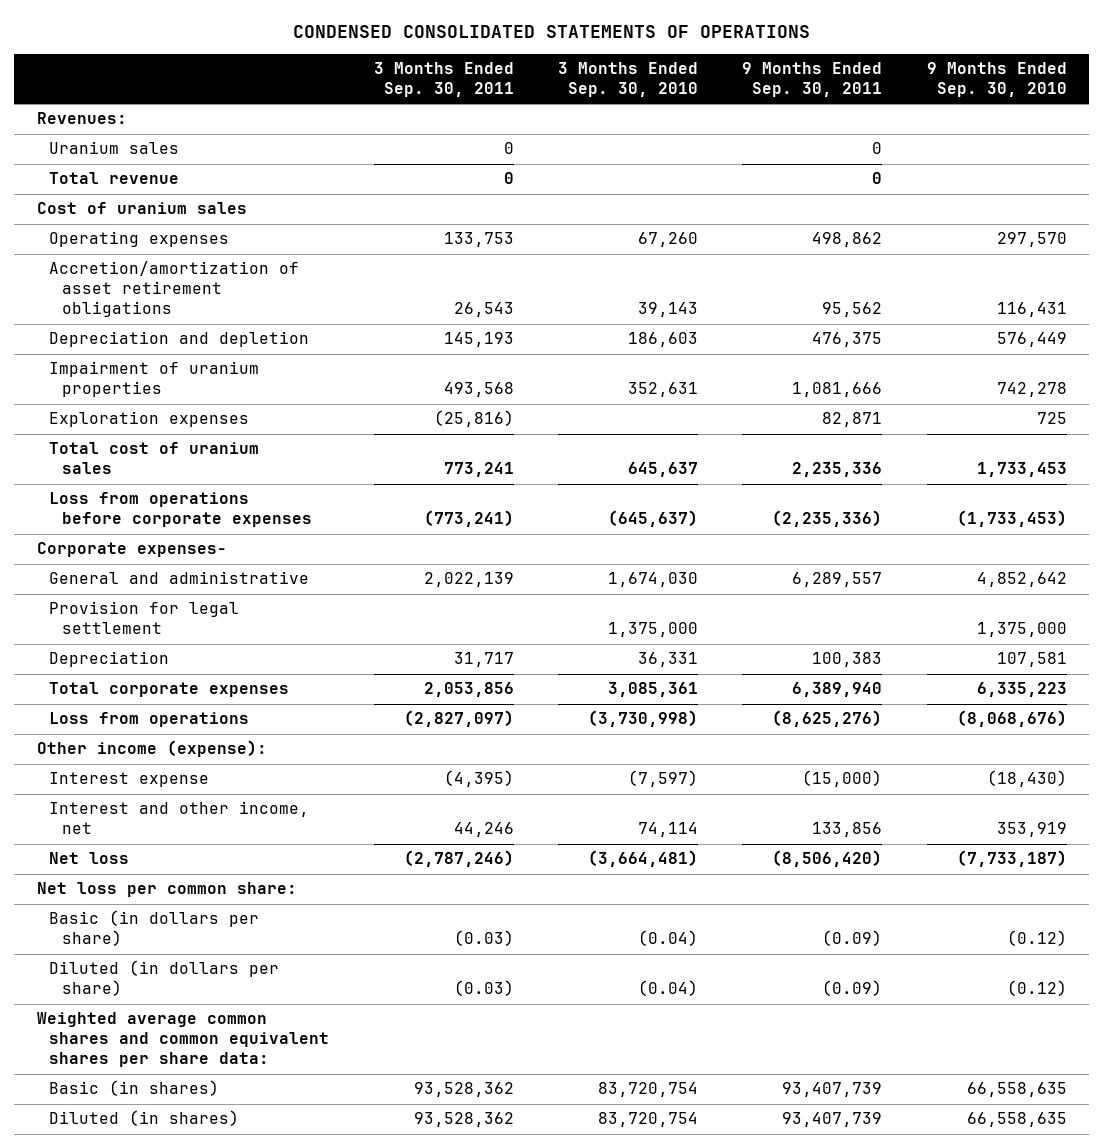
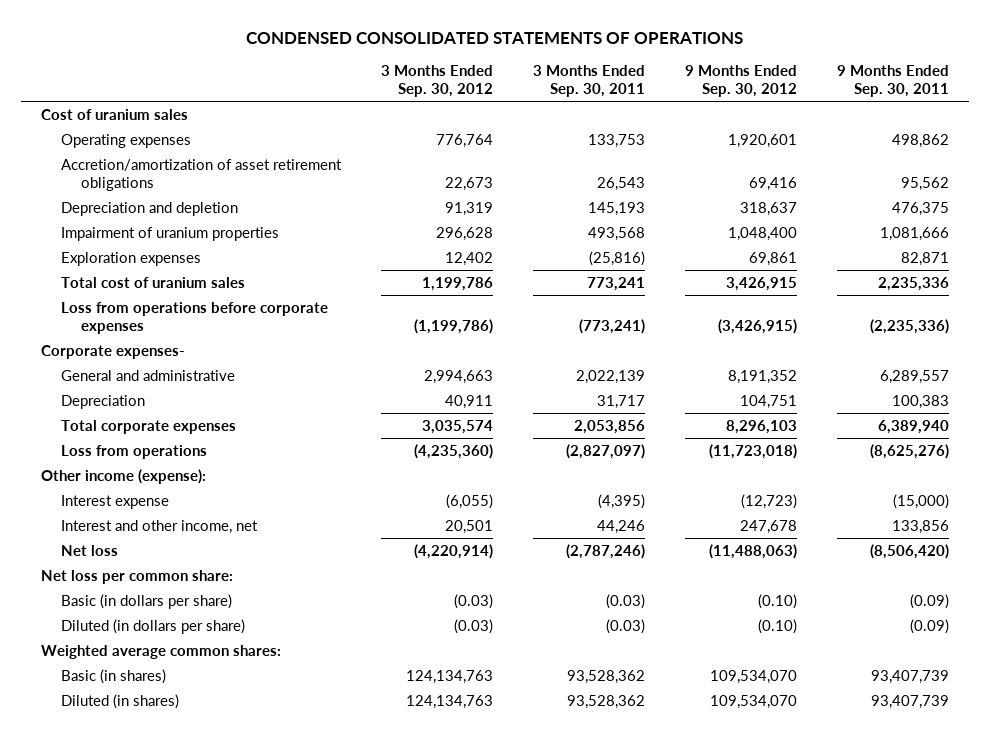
[558,62,699,98] 3 Months Ended Sep. 30, 2010 -> none
[926,62,1067,98] 9 Months Ended Sep. 30, 2010 -> none
none -> [380,65,493,98] 3 Months Ended Sep. 30, 2012
none -> [684,65,797,98] 9 Months Ended Sep. 30, 2012
[36,112,127,125] Revenues: -> none
[49,141,180,155] Uranium sales -> none
[49,172,180,185] Total revenue -> none
[49,601,240,635] Provision for legal settlement -> none
[36,1012,330,1068] Weighted average common shares and common equivalent shares per share data: -> [40,644,281,659] Weighted average common shares:

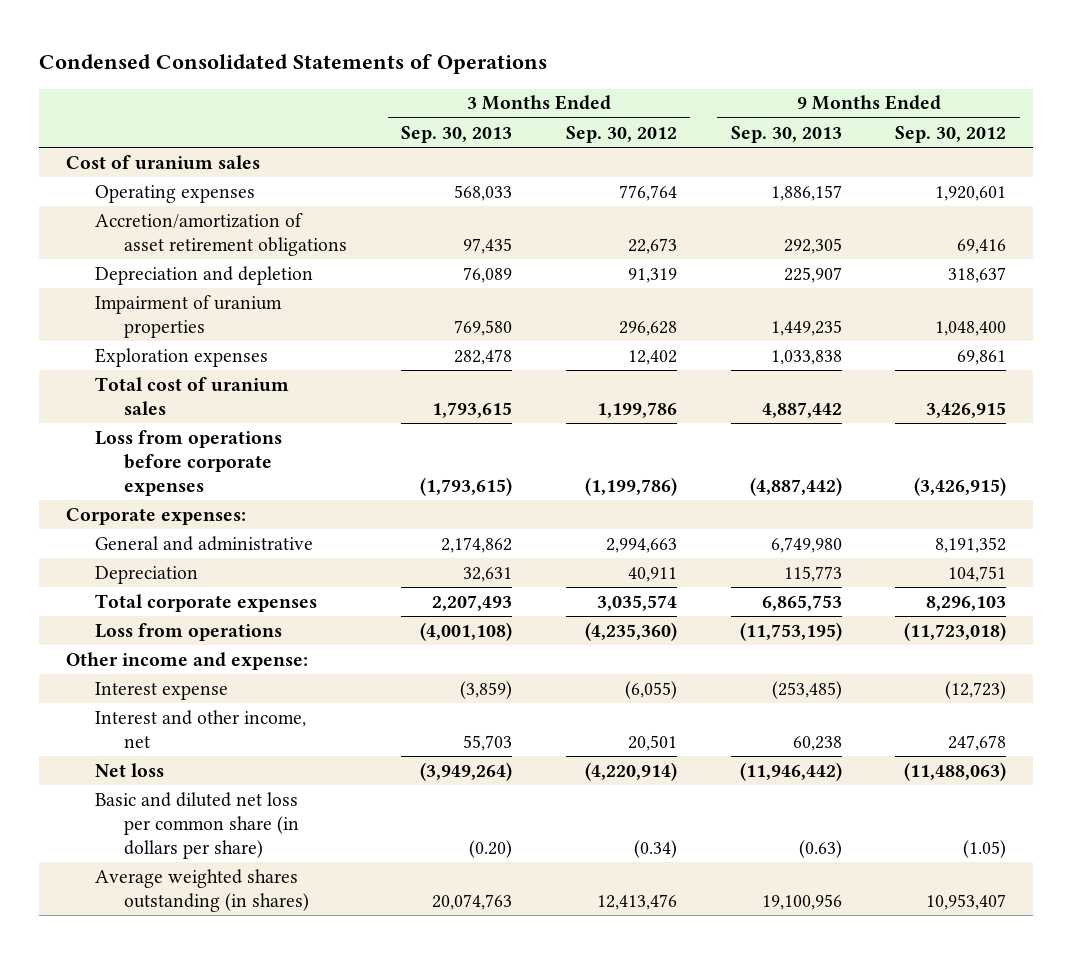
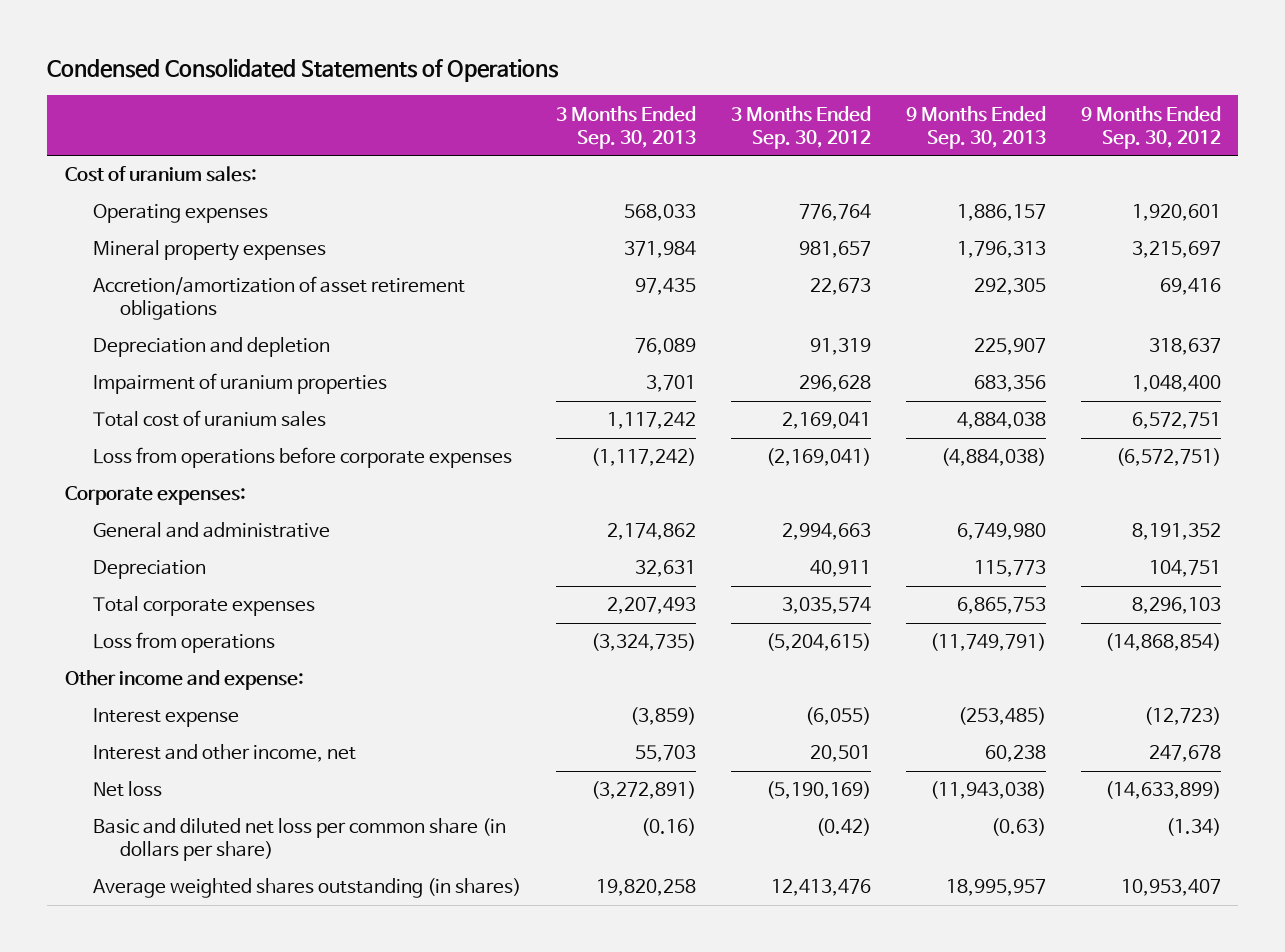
[66,154,261,170] Cost of uranium sales -> [64,166,257,183] Cost of uranium sales:
none -> [92,240,326,262] Mineral property expenses
[95,347,269,367] Exploration expenses -> none
[454,319,513,336] 769,580 -> [645,375,696,393] 3,701
[770,319,842,336] 1,449,235 -> [973,375,1046,393] 683,356
[432,401,513,418] 1,793,615 -> [606,412,696,430] 1,117,242
[596,401,677,418] 1,199,786 -> [781,412,871,430] 2,169,041
[761,401,842,418] 4,887,442 -> [956,412,1046,430] 4,884,038
[926,401,1007,418] 3,426,915 -> [1131,412,1221,430] 6,572,751
[420,476,513,496] (1,793,615) -> [590,448,696,467] (1,117,242)
[584,476,677,496] (1,199,786) -> [765,448,871,467] (2,169,041)
[749,476,842,496] (4,887,442) -> [940,448,1046,467] (4,884,038)
[914,476,1007,496] (3,426,915) -> [1115,448,1221,467] (6,572,751)
[420,621,513,641] (4,001,108) -> [590,633,696,652] (3,324,735)
[584,621,677,641] (4,235,360) -> [765,633,871,652] (5,204,615)
[739,621,842,641] (11,753,195) -> [929,633,1046,652] (11,749,791)
[904,621,1007,641] (11,723,018) -> [1104,633,1221,652] (14,868,854)
[420,761,513,781] (3,949,264) -> [590,781,696,800] (3,272,891)
[584,761,677,781] (4,220,914) -> [765,781,871,800] (5,190,169)
[739,761,842,781] (11,946,442) -> [929,781,1046,800] (11,943,038)
[904,761,1007,781] (11,488,063) -> [1104,781,1221,800] (14,633,899)
[469,839,513,858] (0.20) -> [640,818,696,837] (0.16)
[633,839,677,858] (0.34) -> [815,818,871,837] (0.42)
[963,839,1007,858] (1.05) -> [1165,818,1221,837] (1.34)
[432,893,513,910] 20,074,763 -> [595,879,696,897] 19,820,258
[761,893,842,910] 19,100,956 -> [945,879,1046,897] 18,995,957

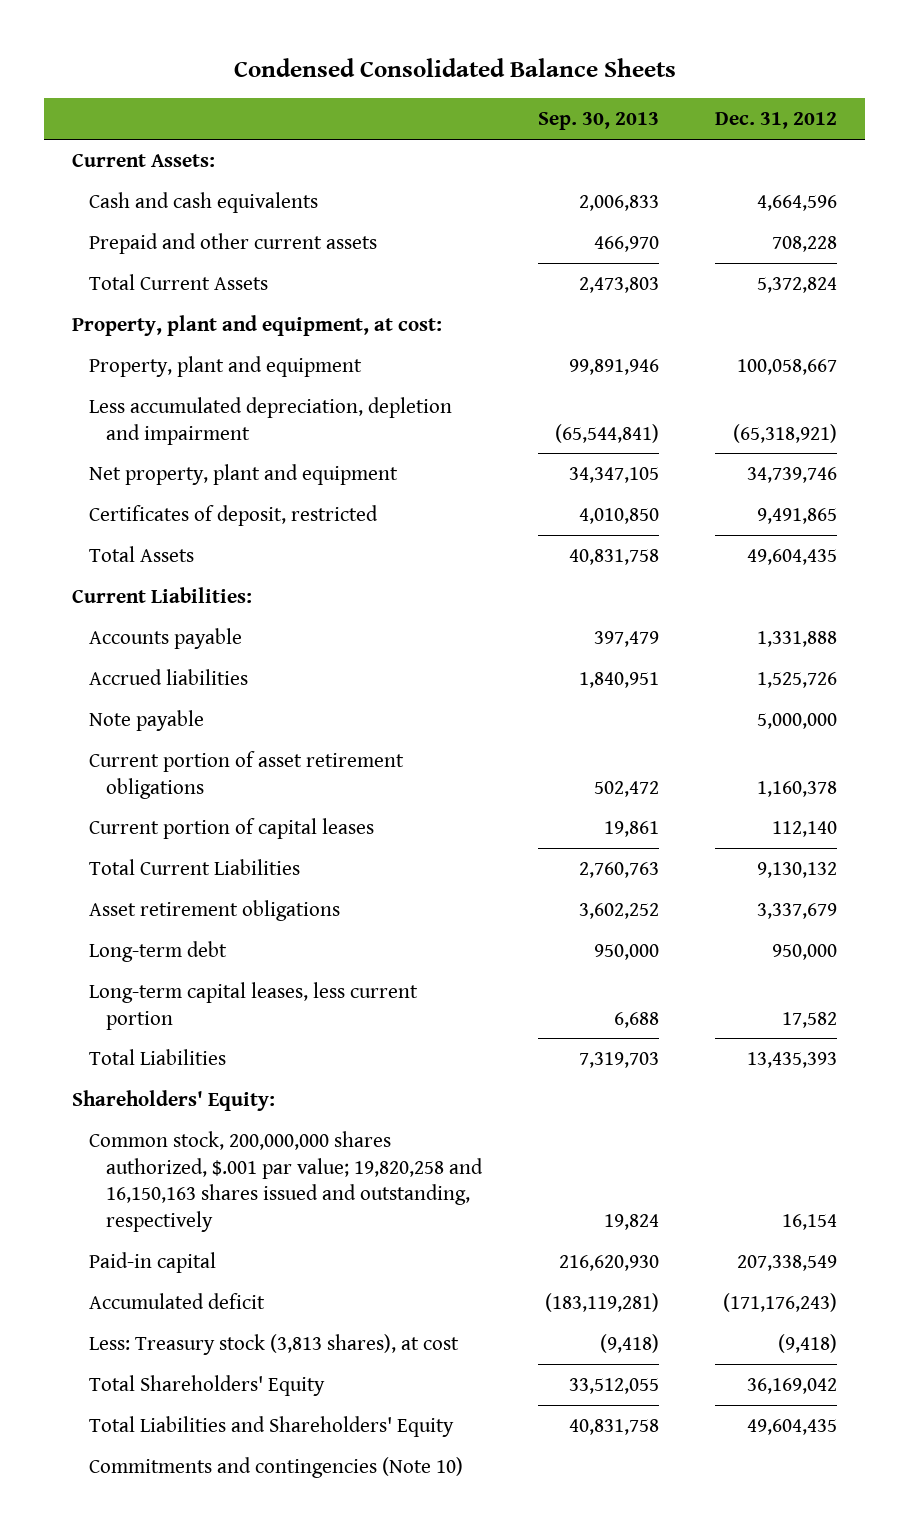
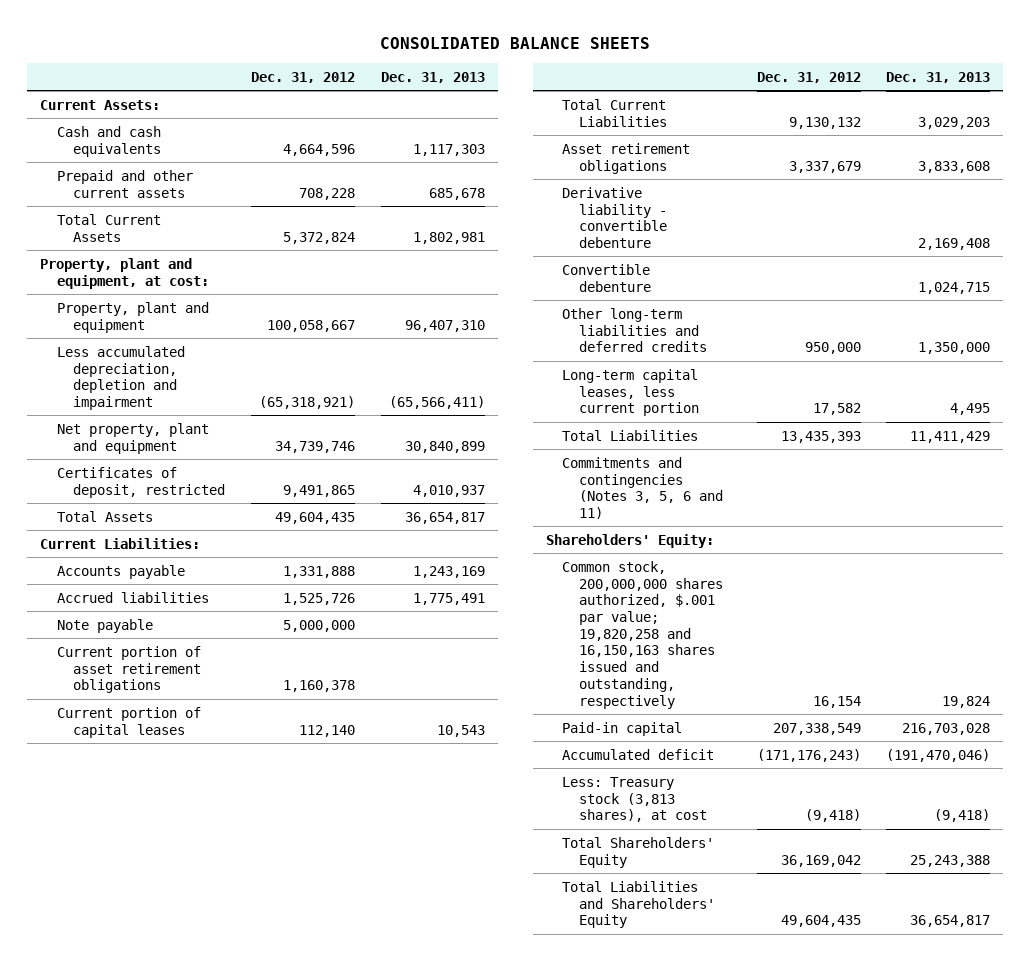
[233,58,676,78] Condensed Consolidated Balance Sheets -> [380,36,651,49] CONSOLIDATED BALANCE SHEETS
[537,112,659,131] Sep. 30, 2013 -> none
none -> [380,71,485,83] Dec. 31, 2013
[89,940,228,962] Long-term debt -> none
none -> [562,186,668,248] Derivative liability - convertible debenture
none -> [562,263,652,292] Convertible debenture
none -> [562,307,708,353] Other long-term liabilities and deferred credits
none -> [562,456,724,519] Commitments and contingencies (Notes 3, 5, 6 and 11)
[89,1456,464,1478] Commitments and contingencies (Note 10) -> none

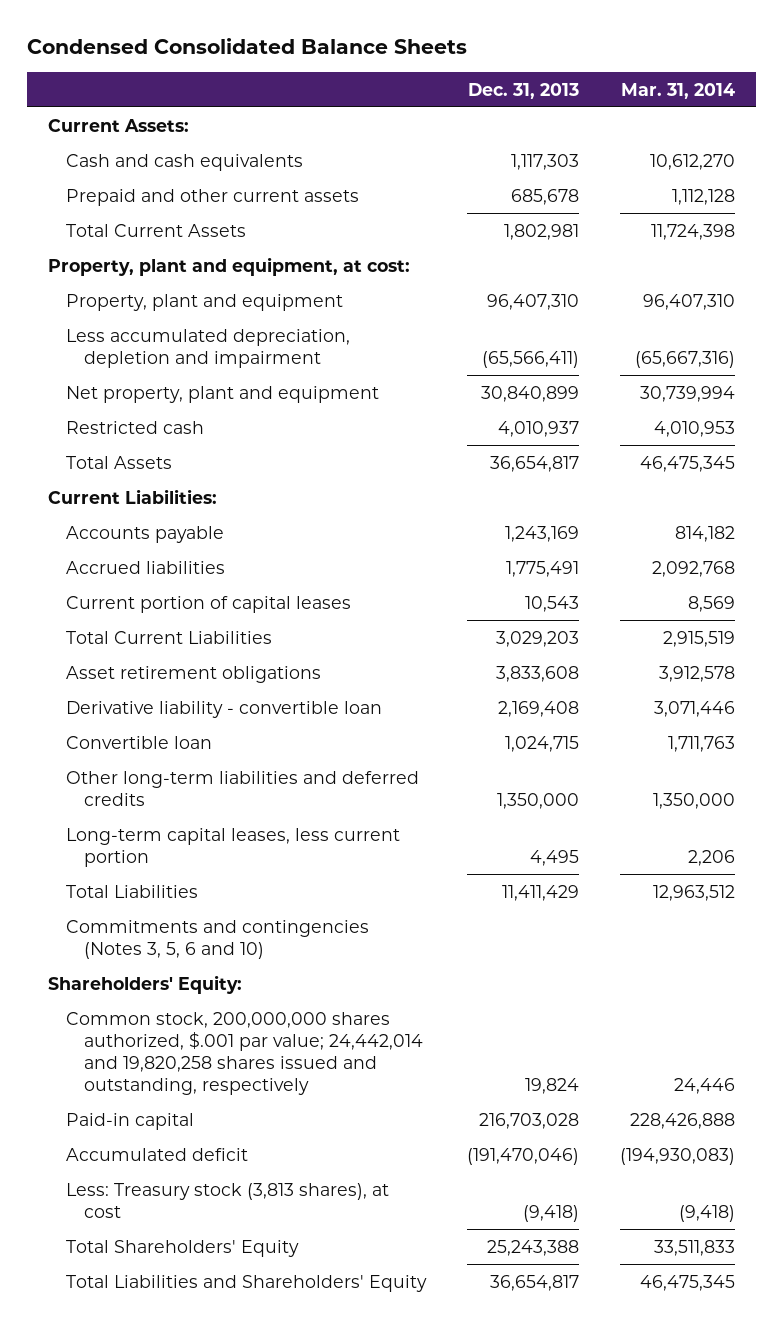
[380,36,651,49] CONSOLIDATED BALANCE SHEETS -> [26,38,467,55] Condensed Consolidated Balance Sheets
[250,71,355,83] Dec. 31, 2012 -> none
none -> [621,82,736,99] Mar. 31, 2014
[56,466,226,498] Certificates of deposit, restricted -> [65,420,204,434] Restricted cash
[56,618,153,633] Note payable -> none
[56,645,202,694] Current portion of asset retirement obligations -> none
[562,186,668,248] Derivative liability - convertible debenture -> [65,700,382,718] Derivative liability - convertible loan
[562,263,652,292] Convertible debenture -> [65,735,212,749] Convertible loan
[562,456,724,519] Commitments and contingencies (Notes 3, 5, 6 and 11) -> [65,919,369,959] Commitments and contingencies (Notes 3, 5, 6 and 10)
[562,560,724,709] Common stock, 200,000,000 shares authorized, $.001 par value; 19,820,258 and 16,150,163 shares issued and outstanding, respectively -> [65,1011,424,1095] Common stock, 200,000,000 shares authorized, $.001 par value; 24,442,014 and 19,820,258 shares issued and outstanding, respectively

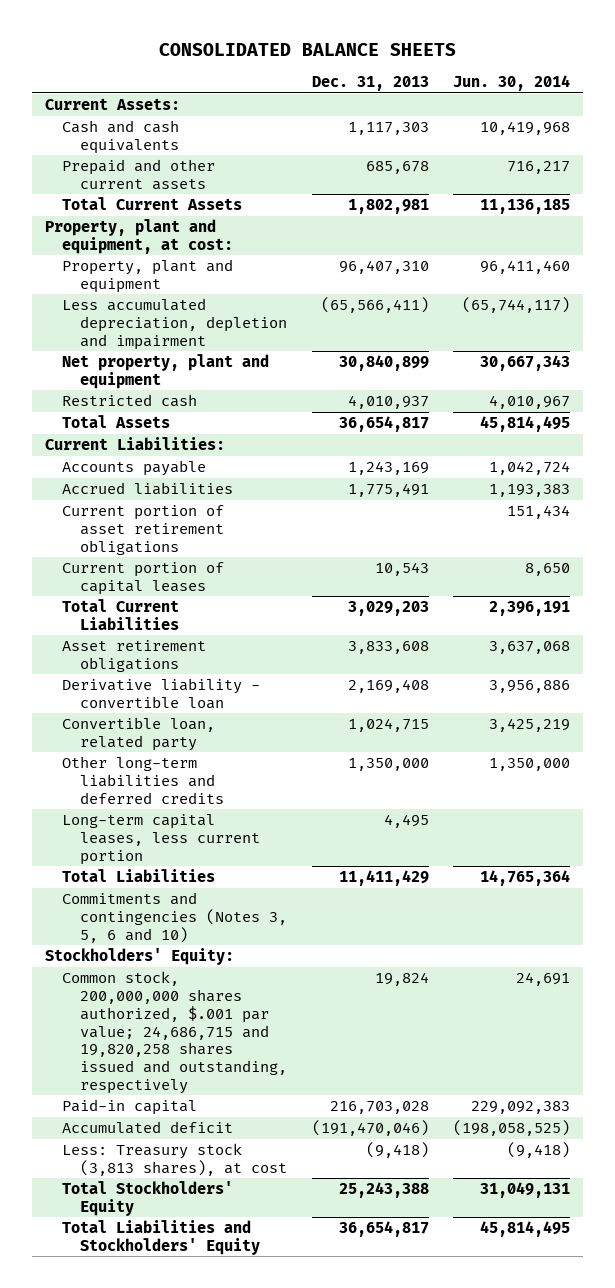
[26,38,467,55] Condensed Consolidated Balance Sheets -> [158,42,456,56] CONSOLIDATED BALANCE SHEETS
[621,82,736,99] Mar. 31, 2014 -> none
none -> [453,75,571,92] Jun. 30, 2014
none -> [62,505,225,555] Current portion of asset retirement obligations
[65,735,212,749] Convertible loan -> [62,717,216,751] Convertible loan, related party
[47,974,242,994] Shareholders' Equity: -> [44,948,234,966] Stockholders' Equity:
[65,1011,424,1095] Common stock, 200,000,000 shares authorized, $.001 par value; 24,442,014 and 19,820,258 shares issued and outstanding, respectively -> [62,971,287,1094] Common stock, 200,000,000 shares authorized, $.001 par value; 24,686,715 and 19,820,258 shares issued and outstanding, respectively
[65,1239,299,1257] Total Shareholders' Equity -> [62,1181,234,1216] Total Stockholders' Equity
[65,1274,427,1292] Total Liabilities and Shareholders' Equity -> [62,1220,260,1255] Total Liabilities and Stockholders' Equity

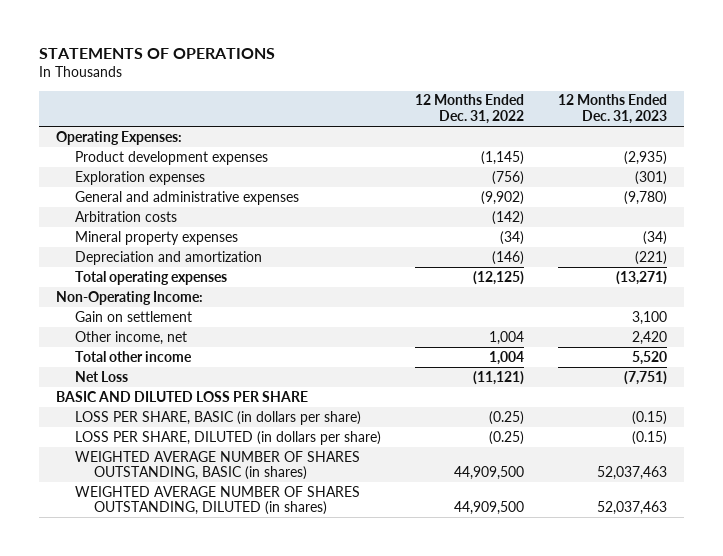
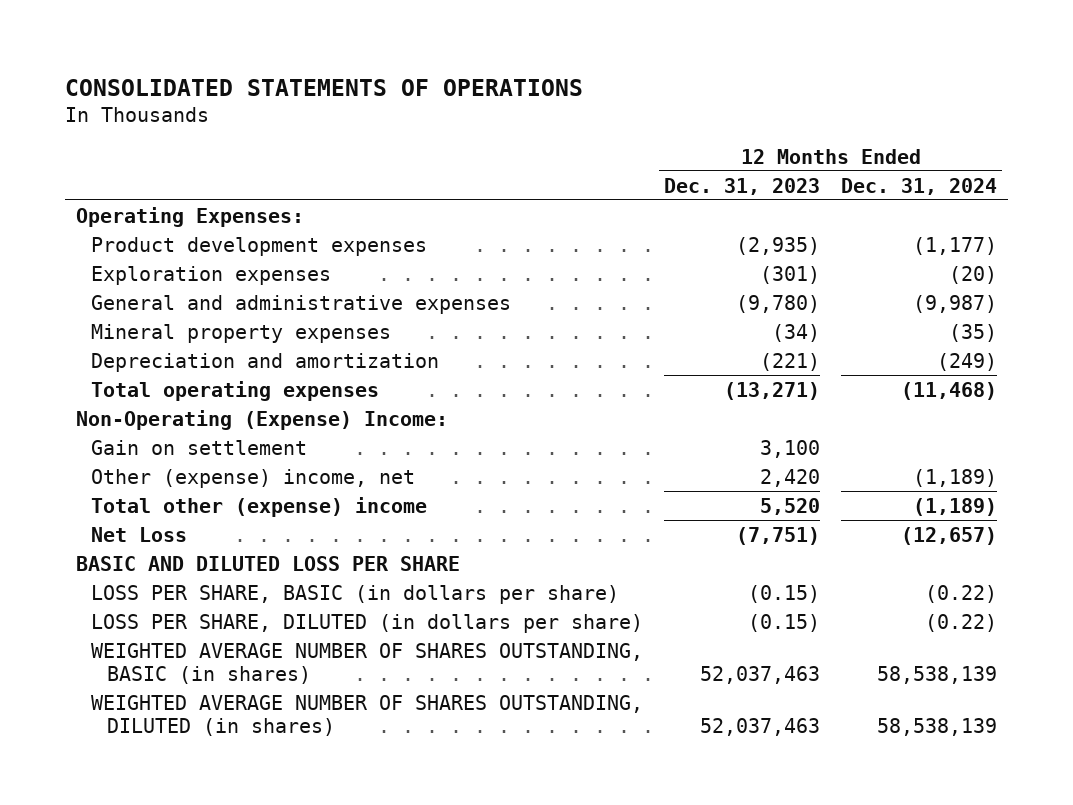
[38,48,275,60] STATEMENTS OF OPERATIONS -> [65,78,584,96] CONSOLIDATED STATEMENTS OF OPERATIONS
[415,94,525,124] 12 Months Ended Dec. 31, 2022 -> none
none -> [841,177,998,195] Dec. 31, 2024
[75,210,178,222] Arbitration costs -> none
[55,290,203,305] Non-Operating Income: -> [75,409,448,430] Non-Operating (Expense) Income:
[75,330,188,345] Other income, net -> [91,468,416,488] Other (expense) income, net
[75,350,193,362] Total other income -> [91,496,428,517] Total other (expense) income

